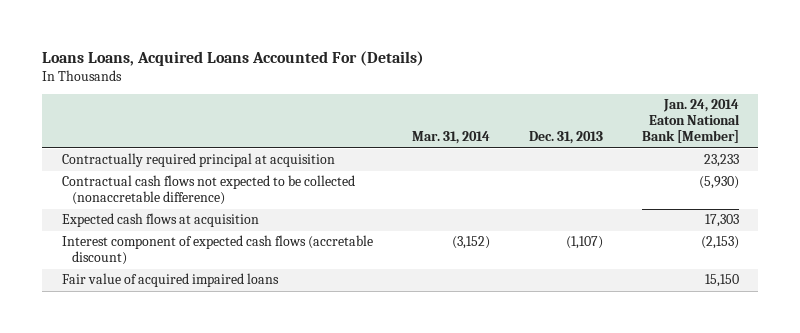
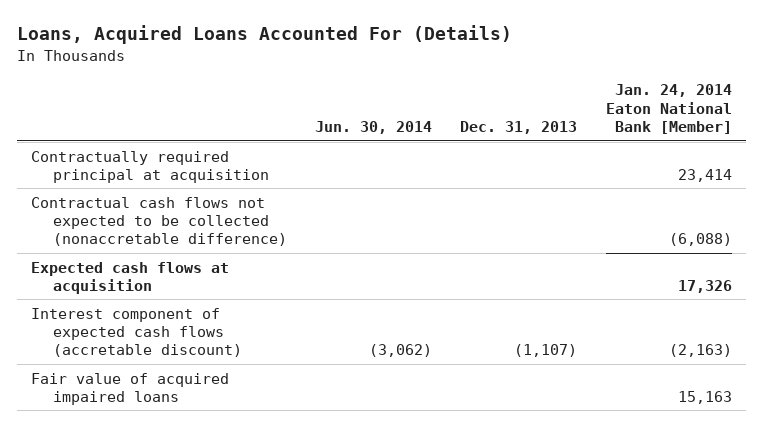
[42,50,425,66] Loans Loans, Acquired Loans Accounted For (Details) -> [17,25,513,45] Loans, Acquired Loans Accounted For (Details)
[411,131,490,145] Mar. 31, 2014 -> none
none -> [315,120,433,134] Jun. 30, 2014
[703,154,739,168] 23,233 -> [677,168,732,182] 23,414
[698,176,739,190] (5,930) -> [668,233,732,247] (6,088)
[704,214,739,228] 17,303 -> [677,279,732,293] 17,326
[700,236,739,250] (2,153) -> [668,344,732,358] (2,163)
[704,274,739,288] 15,150 -> [677,390,732,404] 15,163

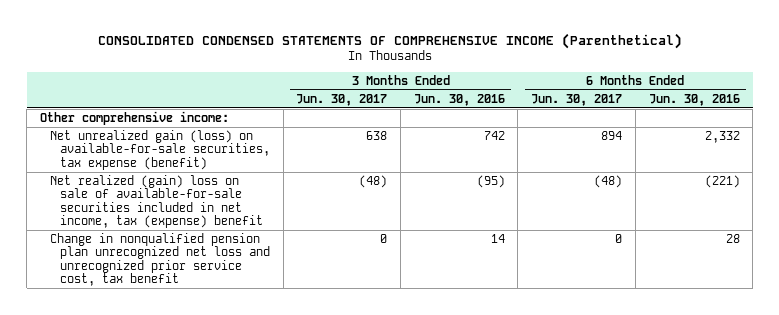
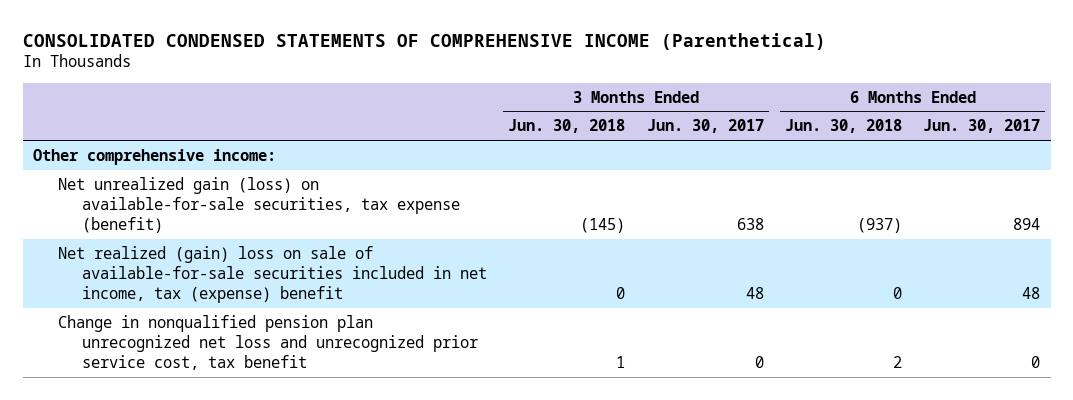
[413,93,505,106] Jun. 30, 2016 -> none
[648,93,740,106] Jun. 30, 2016 -> none
none -> [508,119,626,134] Jun. 30, 2018
none -> [784,119,902,134] Jun. 30, 2018
[359,175,388,189] (48) -> [745,286,764,299] 48
[594,175,623,189] (48) -> [1022,286,1041,299] 48

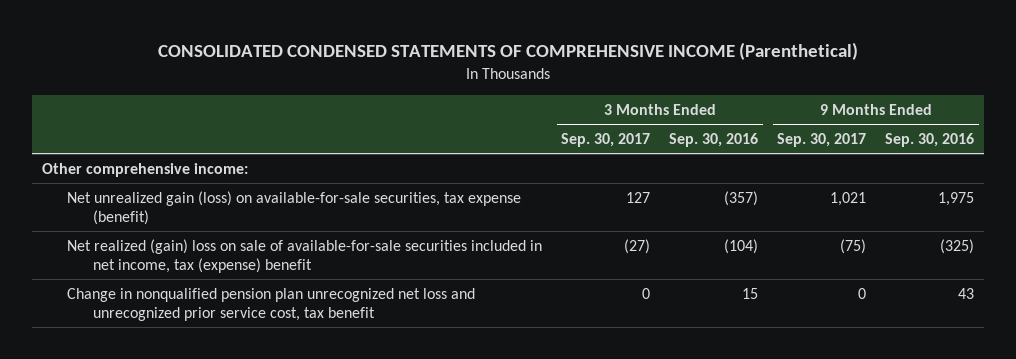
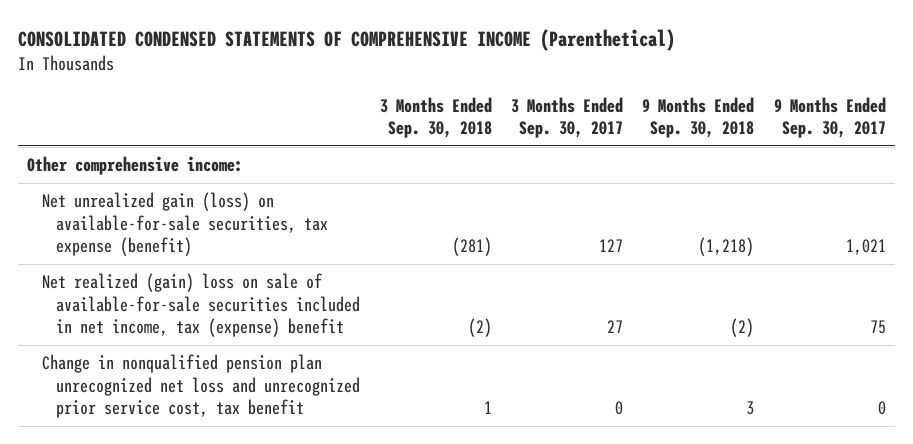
[669,132,759,147] Sep. 30, 2016 -> none
[885,132,975,147] Sep. 30, 2016 -> none
none -> [379,96,492,139] 3 Months Ended Sep. 30, 2018
none -> [642,96,755,139] 9 Months Ended Sep. 30, 2018
[624,238,651,254] (27) -> [607,320,624,334] 27
[840,238,867,254] (75) -> [869,320,886,335] 75

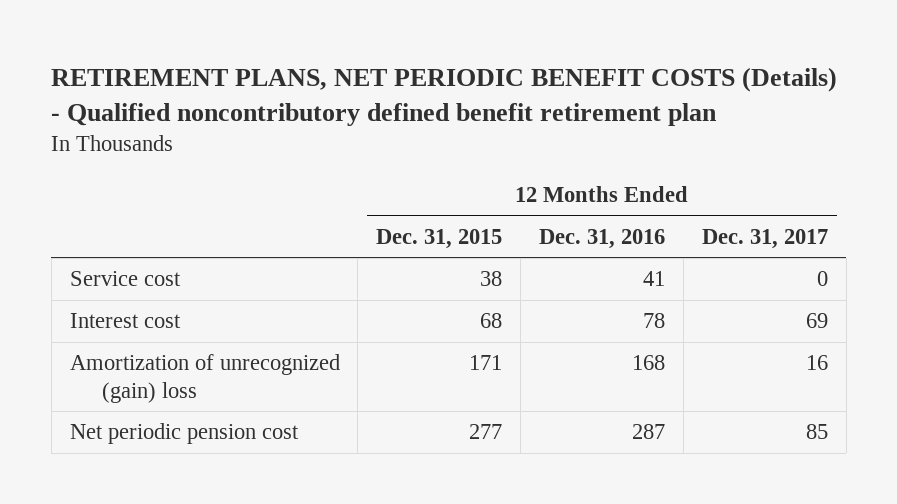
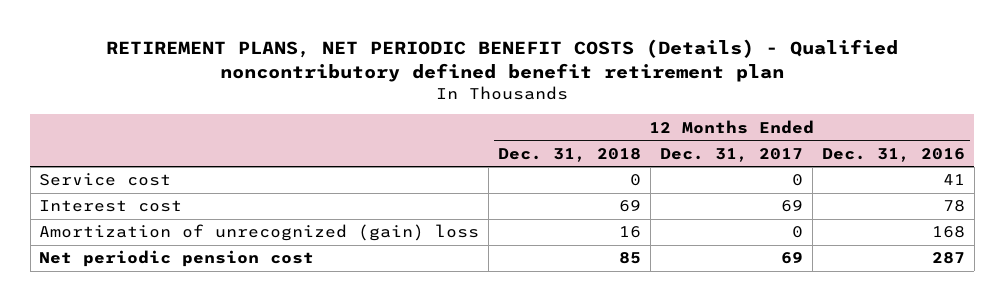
[376,228,503,249] Dec. 31, 2015 -> none
none -> [498,147,642,162] Dec. 31, 2018
[805,355,828,371] 16 -> [792,226,804,239] 0
[805,424,828,440] 85 -> [781,252,804,265] 69

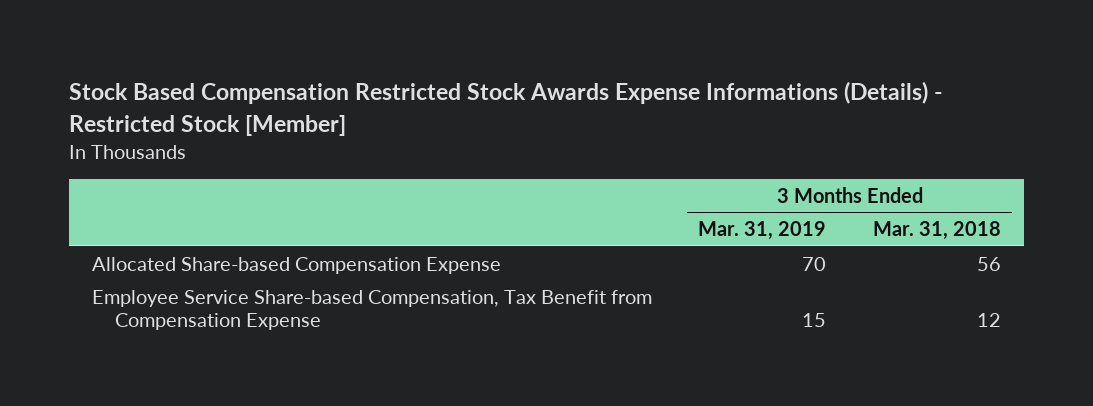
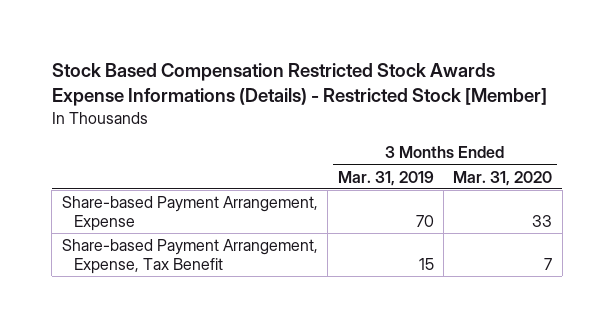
[872,221,1001,241] Mar. 31, 2018 -> none
none -> [453,170,553,186] Mar. 31, 2020
[92,256,502,274] Allocated Share-based Compensation Expense -> [61,196,318,232] Share-based Payment Arrangement, Expense
[92,289,653,331] Employee Service Share-based Compensation, Tax Benefit from Compensation Expense -> [61,239,318,275] Share-based Payment Arrangement, Expense, Tax Benefit

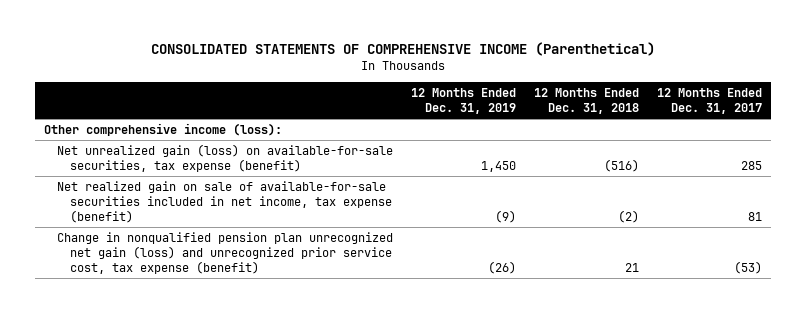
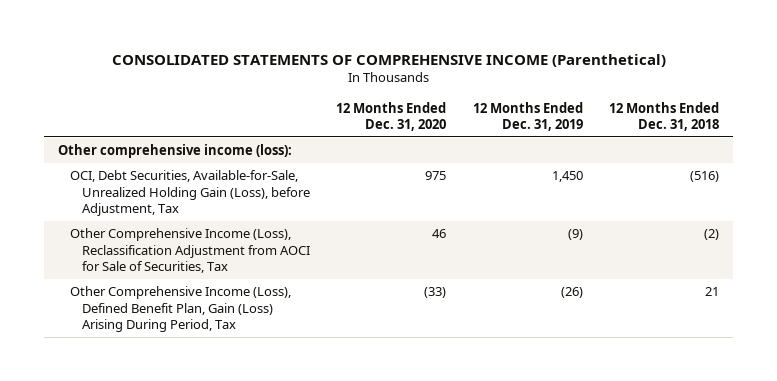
[657,88,763,114] 12 Months Ended Dec. 31, 2017 -> none
none -> [336,101,447,131] 12 Months Ended Dec. 31, 2020
[57,143,394,172] Net unrealized gain (loss) on available-for-sale securities, tax expense (benefit) -> [69,170,310,217] OCI, Debt Securities, Available-for-Sale, Unrealized Holding Gain (Loss), before Adjustment, Tax
[57,180,393,223] Net realized gain on sale of available-for-sale securities included in net income, tax expense (benefit) -> [69,228,310,274] Other Comprehensive Income (Loss), Reclassification Adjustment from AOCI for Sale of Securities, Tax
[57,231,394,274] Change in nonqualified pension plan unrecognized net gain (loss) and unrecognized prior service cost, tax expense (benefit) -> [69,286,291,333] Other Comprehensive Income (Loss), Defined Benefit Plan, Gain (Loss) Arising During Period, Tax

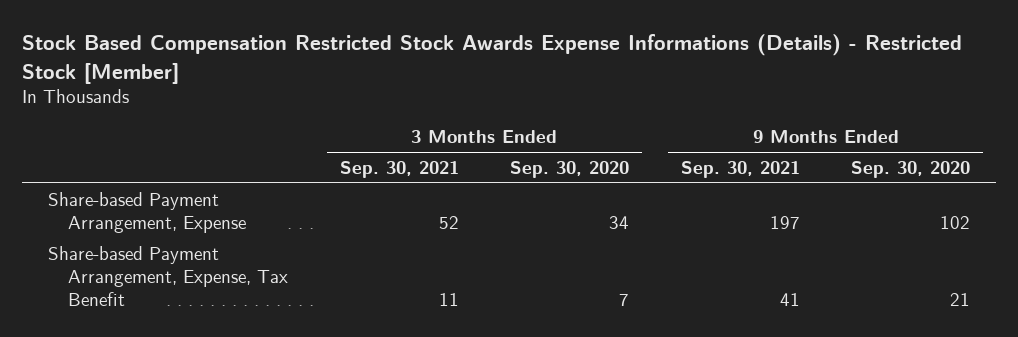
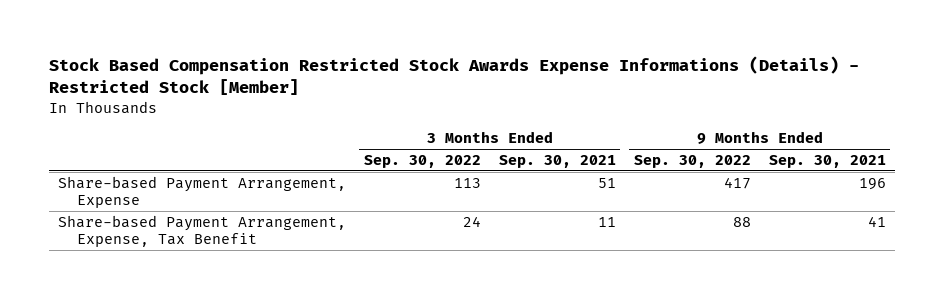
[510,161,630,179] Sep. 30, 2020 -> none
[851,161,971,179] Sep. 30, 2020 -> none
none -> [363,154,481,168] Sep. 30, 2022
none -> [633,154,751,168] Sep. 30, 2022
[438,216,459,230] 52 -> [597,177,616,188] 51
[769,216,800,230] 197 -> [858,177,886,190] 196

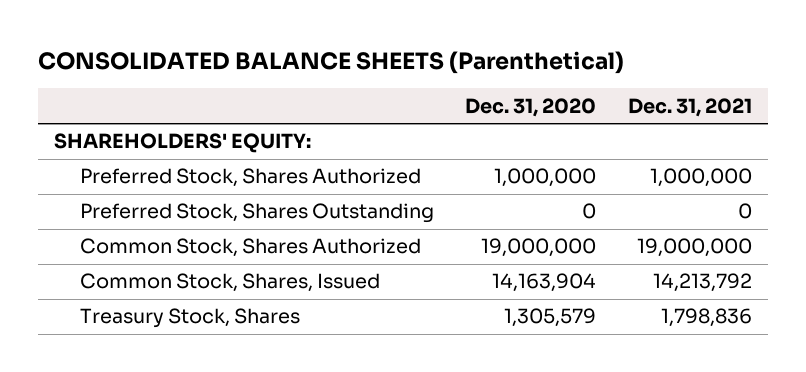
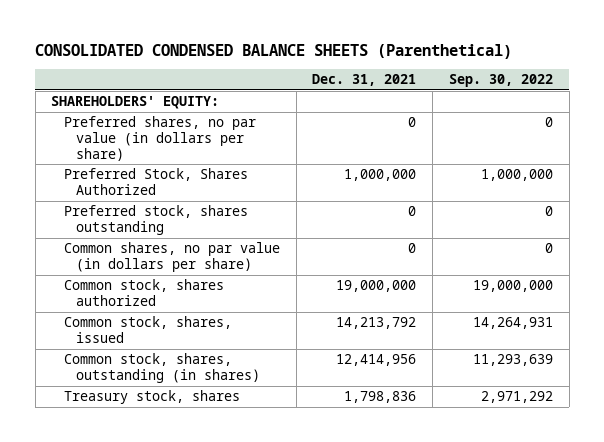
[38,50,625,74] CONSOLIDATED BALANCE SHEETS (Parenthetical) -> [35,43,513,59] CONSOLIDATED CONDENSED BALANCE SHEETS (Parenthetical)
[465,97,597,117] Dec. 31, 2020 -> none
none -> [448,74,553,88] Sep. 30, 2022
none -> [63,116,256,161] Preferred shares, no par value (in dollars per share)
[79,203,434,224] Preferred Stock, Shares Outstanding -> [63,205,248,235] Preferred stock, shares outstanding
none -> [63,242,280,272] Common shares, no par value (in dollars per share)
[79,238,421,258] Common Stock, Shares Authorized -> [63,279,224,306] Common stock, shares authorized
[79,273,380,293] Common Stock, Shares, Issued -> [63,316,232,343] Common stock, shares, issued
none -> [63,353,261,383] Common stock, shares, outstanding (in shares)
[79,308,300,329] Treasury Stock, Shares -> [63,390,240,405] Treasury stock, shares

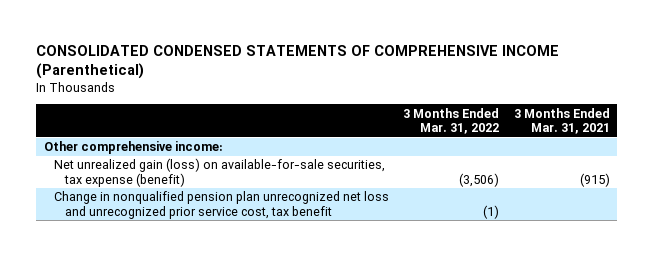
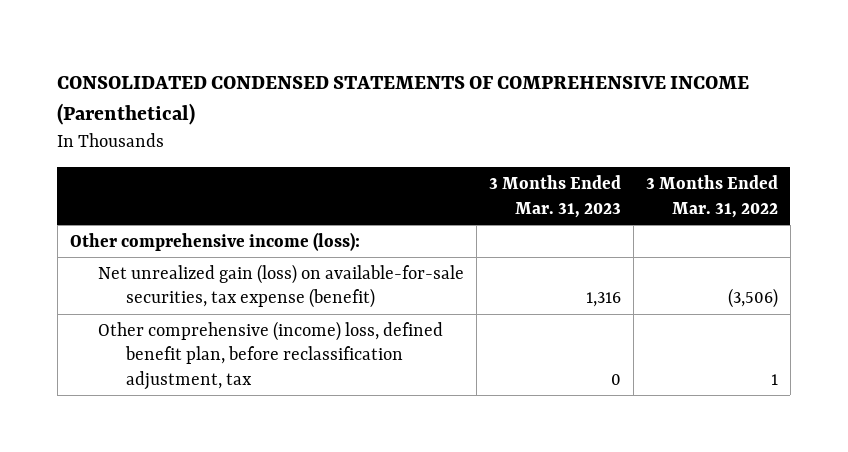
[513,107,610,135] 3 Months Ended Mar. 31, 2021 -> none
none -> [488,175,621,218] 3 Months Ended Mar. 31, 2023
[43,141,223,155] Other comprehensive income: -> [69,231,360,251] Other comprehensive income (loss):
[54,191,390,219] Change in nonqualified pension plan unrecognized net loss and unrecognized prior service cost, tax benefit -> none
none -> [97,320,443,391] Other comprehensive (income) loss, defined benefit plan, before reclassification adjustment, tax

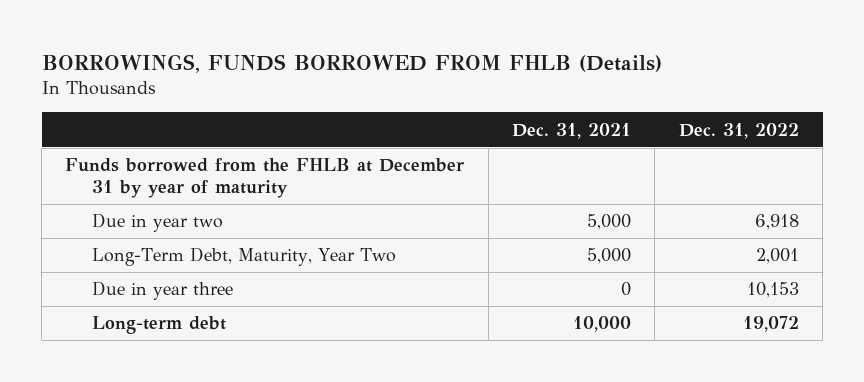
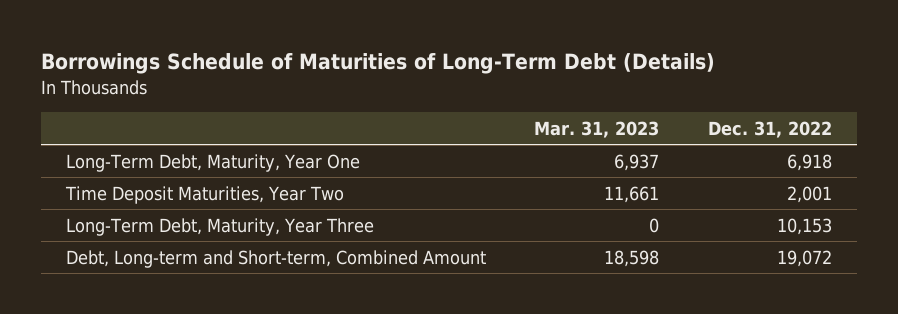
[41,53,662,73] BORROWINGS, FUNDS BORROWED FROM FHLB (Details) -> [41,53,716,75] Borrowings Schedule of Maturities of Long-Term Debt (Details)
[512,122,632,139] Dec. 31, 2021 -> none
none -> [534,120,660,138] Mar. 31, 2023
[65,158,465,199] Funds borrowed from the FHLB at December 31 by year of maturity -> none
[91,213,223,233] Due in year two -> [65,153,360,172] Long-Term Debt, Maturity, Year One
[91,247,396,267] Long-Term Debt, Maturity, Year Two -> [64,185,344,204] Time Deposit Maturities, Year Two
[91,281,233,301] Due in year three -> [65,217,374,236] Long-Term Debt, Maturity, Year Three
[91,316,226,335] Long-term debt -> [65,249,486,268] Debt, Long-term and Short-term, Combined Amount

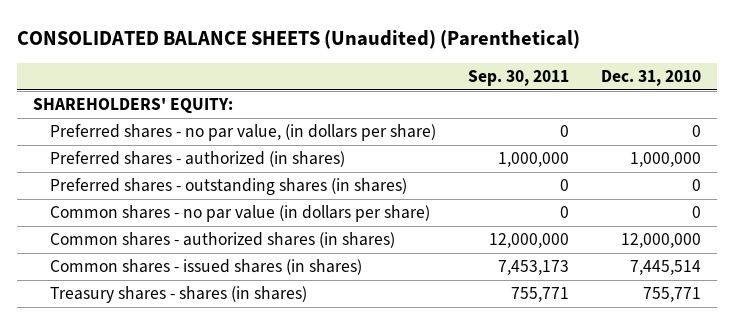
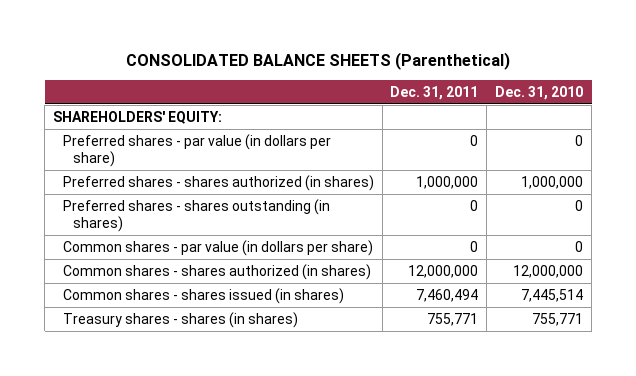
[17,29,581,49] CONSOLIDATED BALANCE SHEETS (Unaudited) (Parenthetical) -> [126,52,511,71] CONSOLIDATED BALANCE SHEETS (Parenthetical)
[468,70,570,87] Sep. 30, 2011 -> none
none -> [390,85,479,100] Dec. 31, 2011
[50,124,437,142] Preferred shares - no par value, (in dollars per share) -> [62,133,331,167] Preferred shares - par value (in dollars per share)
[50,151,346,168] Preferred shares - authorized (in shares) -> [62,174,374,191] Preferred shares - shares authorized (in shares)
[50,178,408,196] Preferred shares - outstanding shares (in shares) -> [62,198,330,232] Preferred shares - shares outstanding (in shares)
[50,205,431,223] Common shares - no par value (in dollars per share) -> [62,239,373,256] Common shares - par value (in dollars per share)
[50,232,396,249] Common shares - authorized shares (in shares) -> [62,263,371,280] Common shares - shares authorized (in shares)
[50,259,363,276] Common shares - issued shares (in shares) -> [62,287,344,304] Common shares - shares issued (in shares)

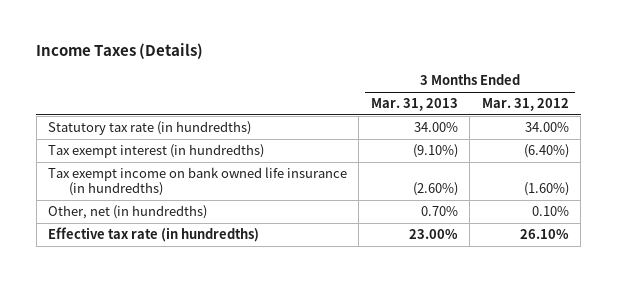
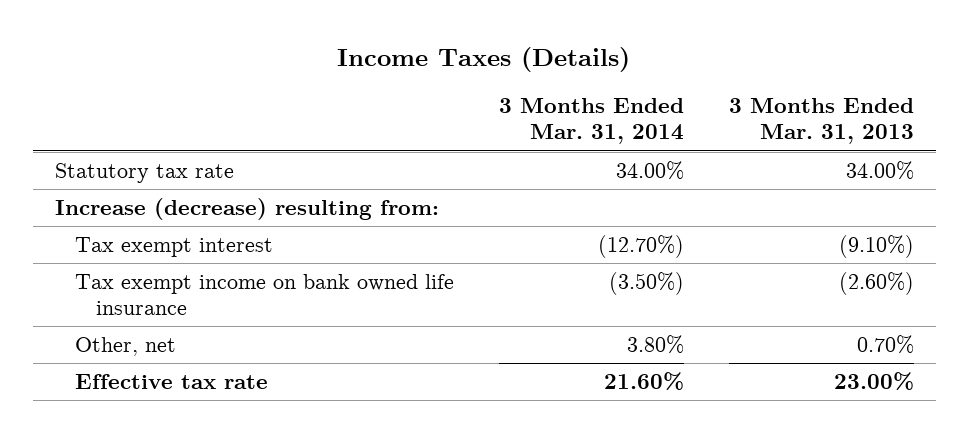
[481,98,569,112] Mar. 31, 2012 -> none
none -> [499,98,685,145] 3 Months Ended Mar. 31, 2014
[47,121,251,136] Statutory tax rate (in hundredths) -> [55,163,235,184] Statutory tax rate
none -> [55,198,440,221] Increase (decrease) resulting from:
[47,144,264,159] Tax exempt interest (in hundredths) -> [75,237,274,258] Tax exempt interest
[47,167,347,197] Tax exempt income on bank owned life insurance (in hundredths) -> [75,274,455,315] Tax exempt income on bank owned life insurance
[47,205,207,220] Other, net (in hundredths) -> [75,337,177,357] Other, net
[47,227,259,243] Effective tax rate (in hundredths) -> [75,374,269,390] Effective tax rate

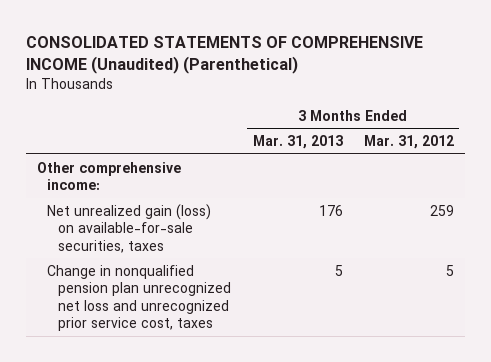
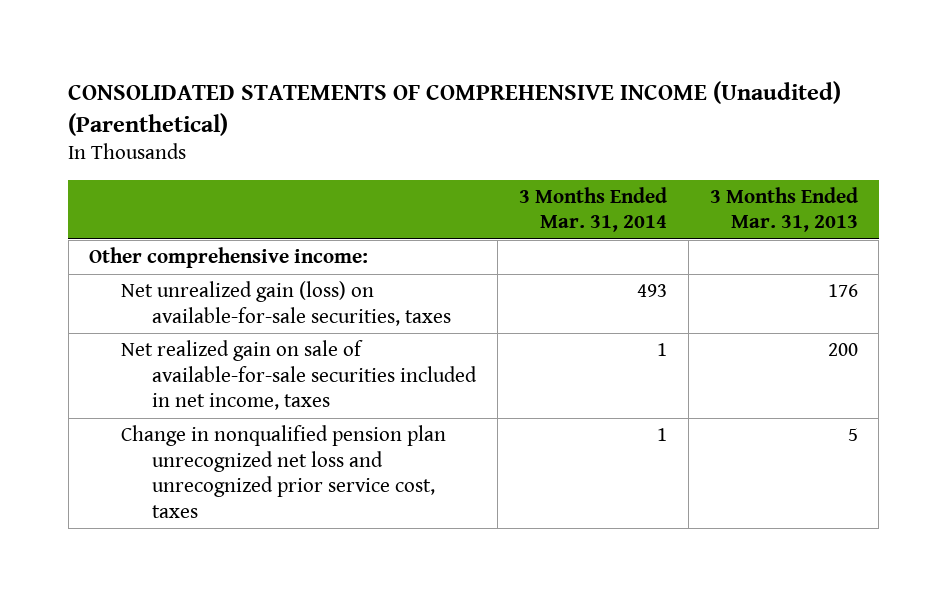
[364,134,455,149] Mar. 31, 2012 -> none
none -> [519,186,668,233] 3 Months Ended Mar. 31, 2014
none -> [120,340,478,411] Net realized gain on sale of available-for-sale securities included in net income, taxes

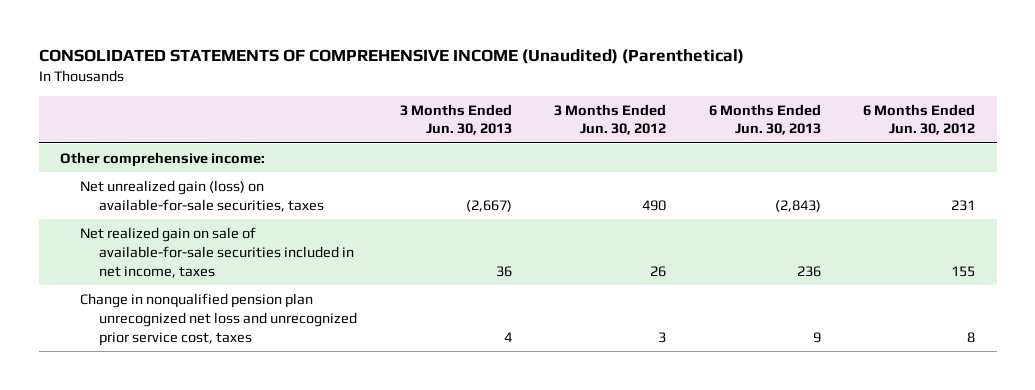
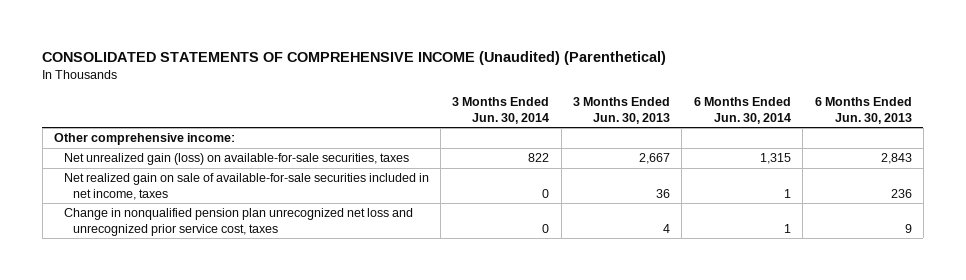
[554,103,667,136] 3 Months Ended Jun. 30, 2012 -> none
[863,103,976,136] 6 Months Ended Jun. 30, 2012 -> none
none -> [452,97,550,124] 3 Months Ended Jun. 30, 2014
none -> [693,97,791,124] 6 Months Ended Jun. 30, 2014
[465,199,512,212] (2,667) -> [639,153,671,165] 2,667
[774,199,821,212] (2,843) -> [880,153,912,165] 2,843

